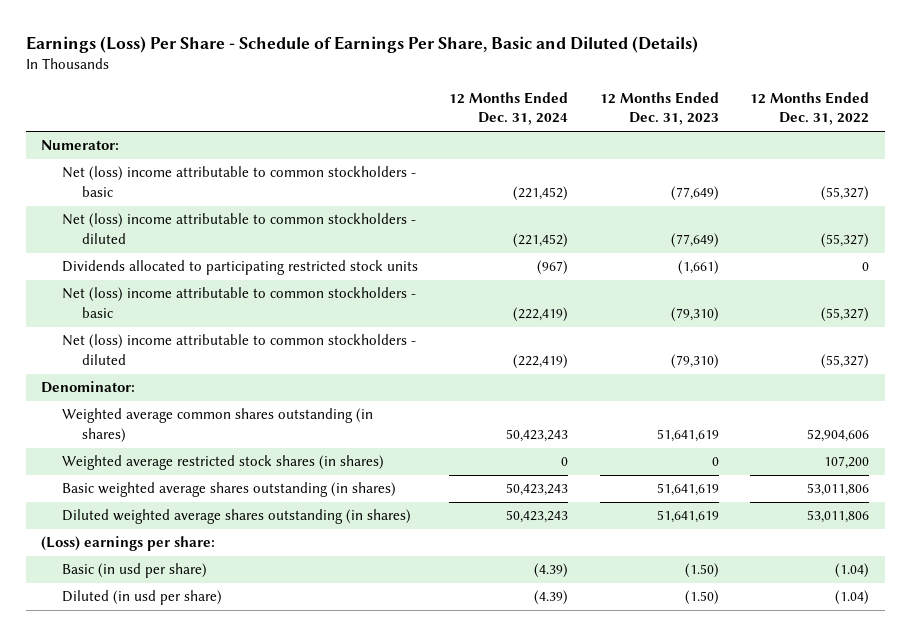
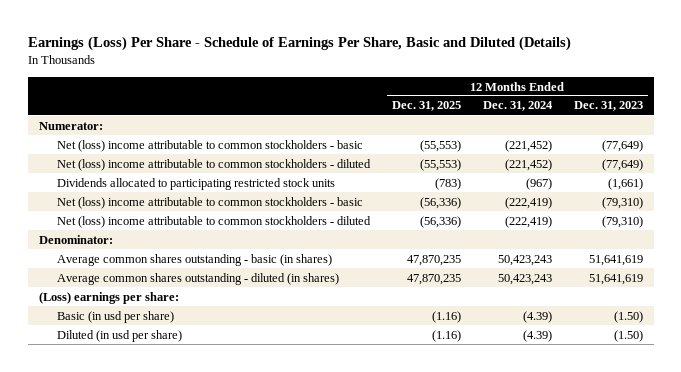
[750,91,870,126] 12 Months Ended Dec. 31, 2022 -> none
none -> [392,101,462,112] Dec. 31, 2025
[61,408,373,443] Weighted average common shares outstanding (in shares) -> none
[61,455,384,471] Weighted average restricted stock shares (in shares) -> none
[61,482,396,498] Basic weighted average shares outstanding (in shares) -> [57,253,333,266] Average common shares outstanding - basic (in shares)
[61,509,411,525] Diluted weighted average shares outstanding (in shares) -> [57,272,340,285] Average common shares outstanding - diluted (in shares)

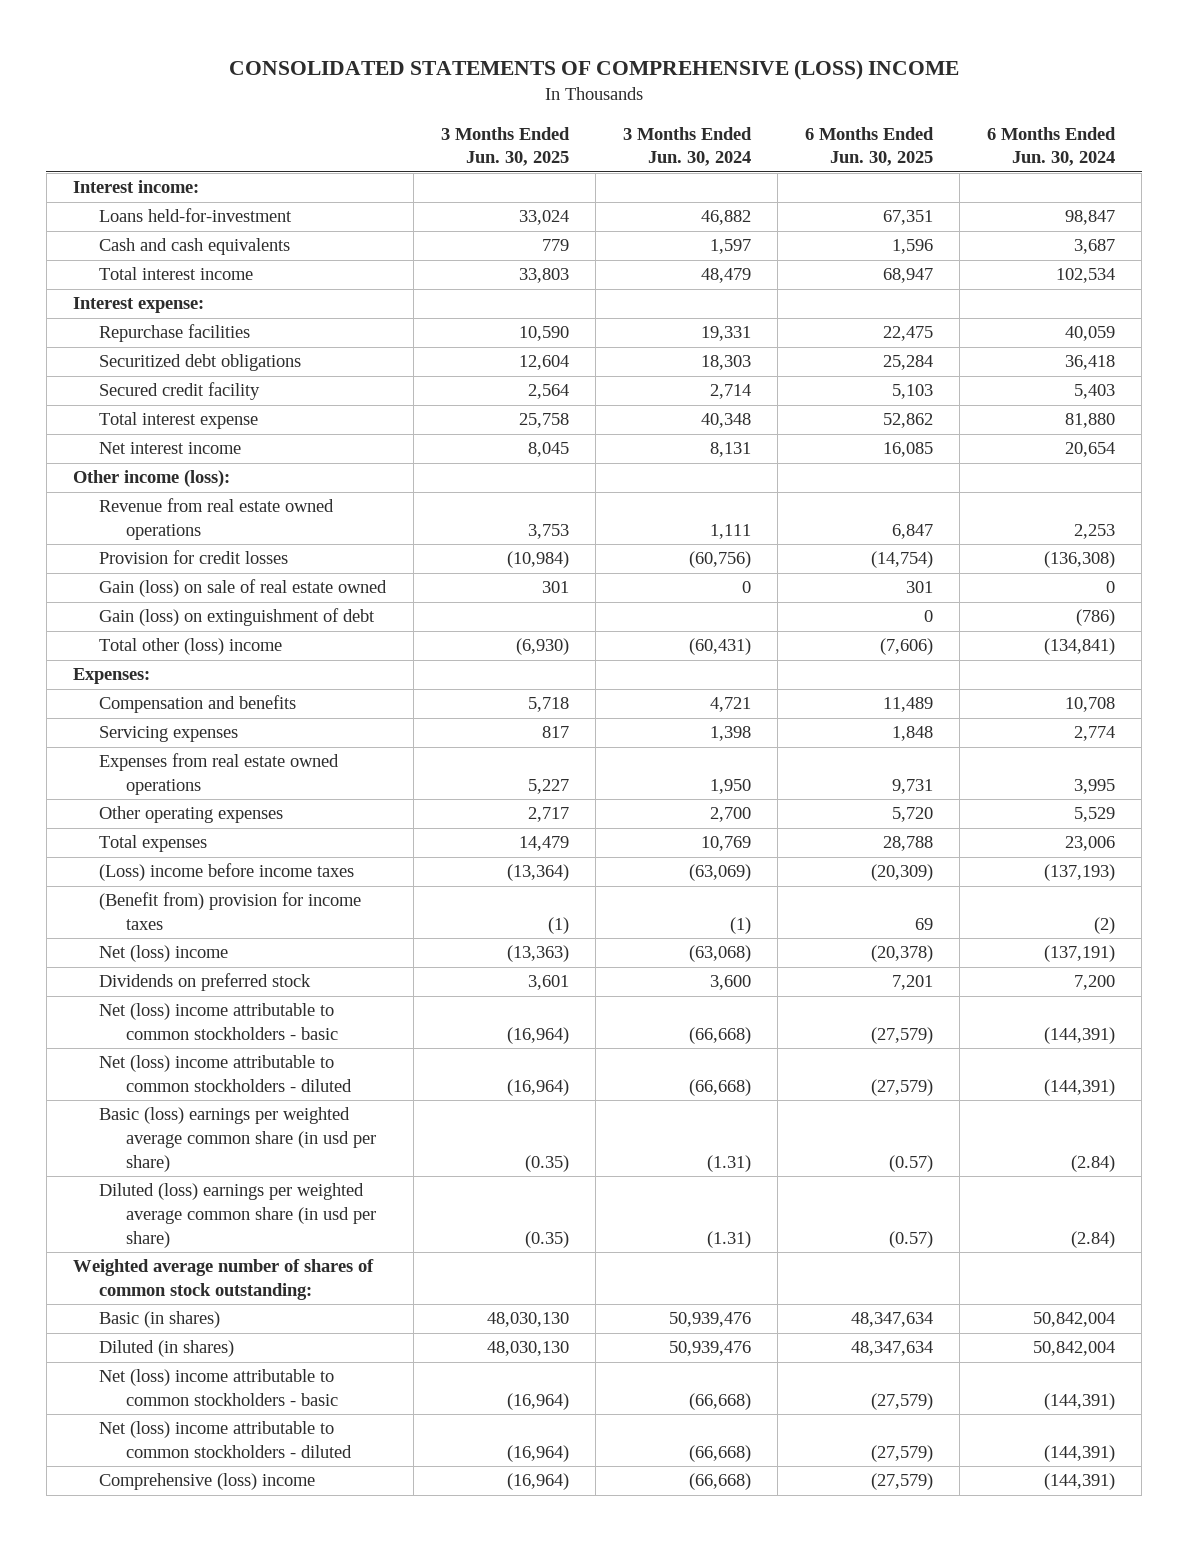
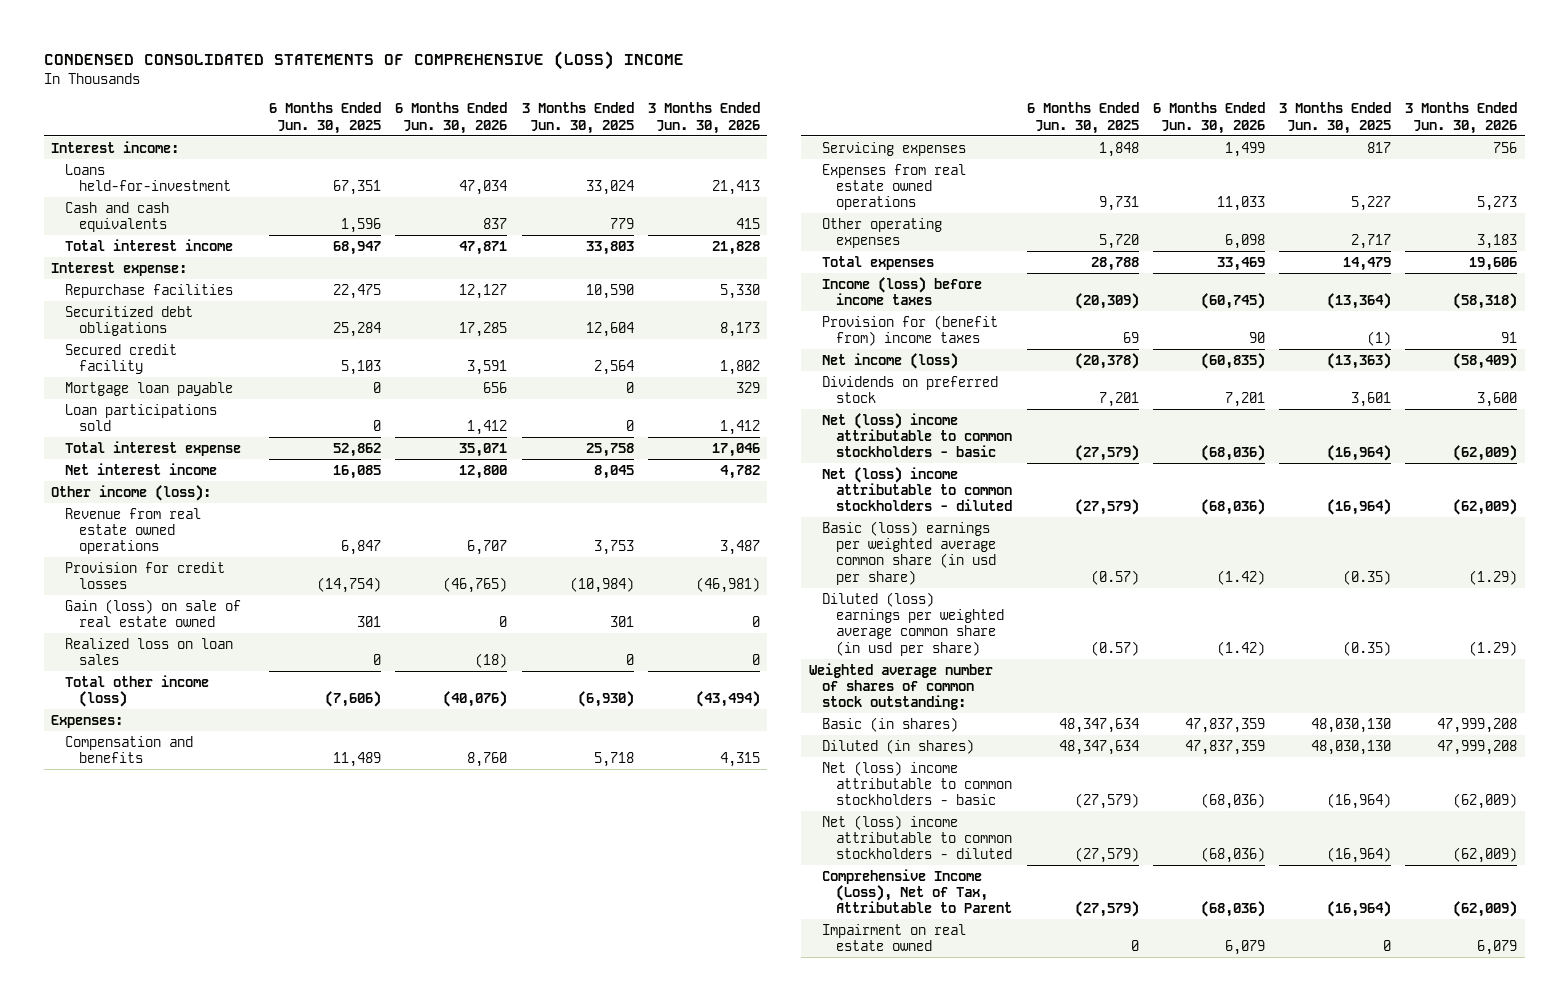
[229,60,960,81] CONSOLIDATED STATEMENTS OF COMPREHENSIVE (LOSS) INCOME -> [43,51,684,71] CONDENSED CONSOLIDATED STATEMENTS OF COMPREHENSIVE (LOSS) INCOME
[622,126,752,167] 3 Months Ended Jun. 30, 2024 -> none
[986,126,1116,167] 6 Months Ended Jun. 30, 2024 -> none
none -> [395,102,508,134] 6 Months Ended Jun. 30, 2026
none -> [647,102,760,134] 3 Months Ended Jun. 30, 2026
none -> [64,381,233,396] Mortgage loan payable
none -> [64,403,217,432] Loan participations sold
[99,608,376,627] Gain (loss) on extinguishment of debt -> none
none -> [64,637,233,666] Realized loss on loan sales
[99,638,283,656] Total other (loss) income -> [64,674,209,708] Total other income (loss)
[99,863,355,882] (Loss) income before income taxes -> [822,276,983,306] Income (loss) before income taxes
[99,892,362,931] (Benefit from) provision for income taxes -> [822,314,999,347] Provision for (benefit from) income taxes
[99,945,229,963] Net (loss) income -> [822,352,959,369] Net income (loss)
[99,1473,316,1491] Comprehensive (loss) income -> [822,868,1013,914] Comprehensive Income (Loss), Net of Tax, Attributable to Parent
none -> [822,923,967,952] Impairment on real estate owned

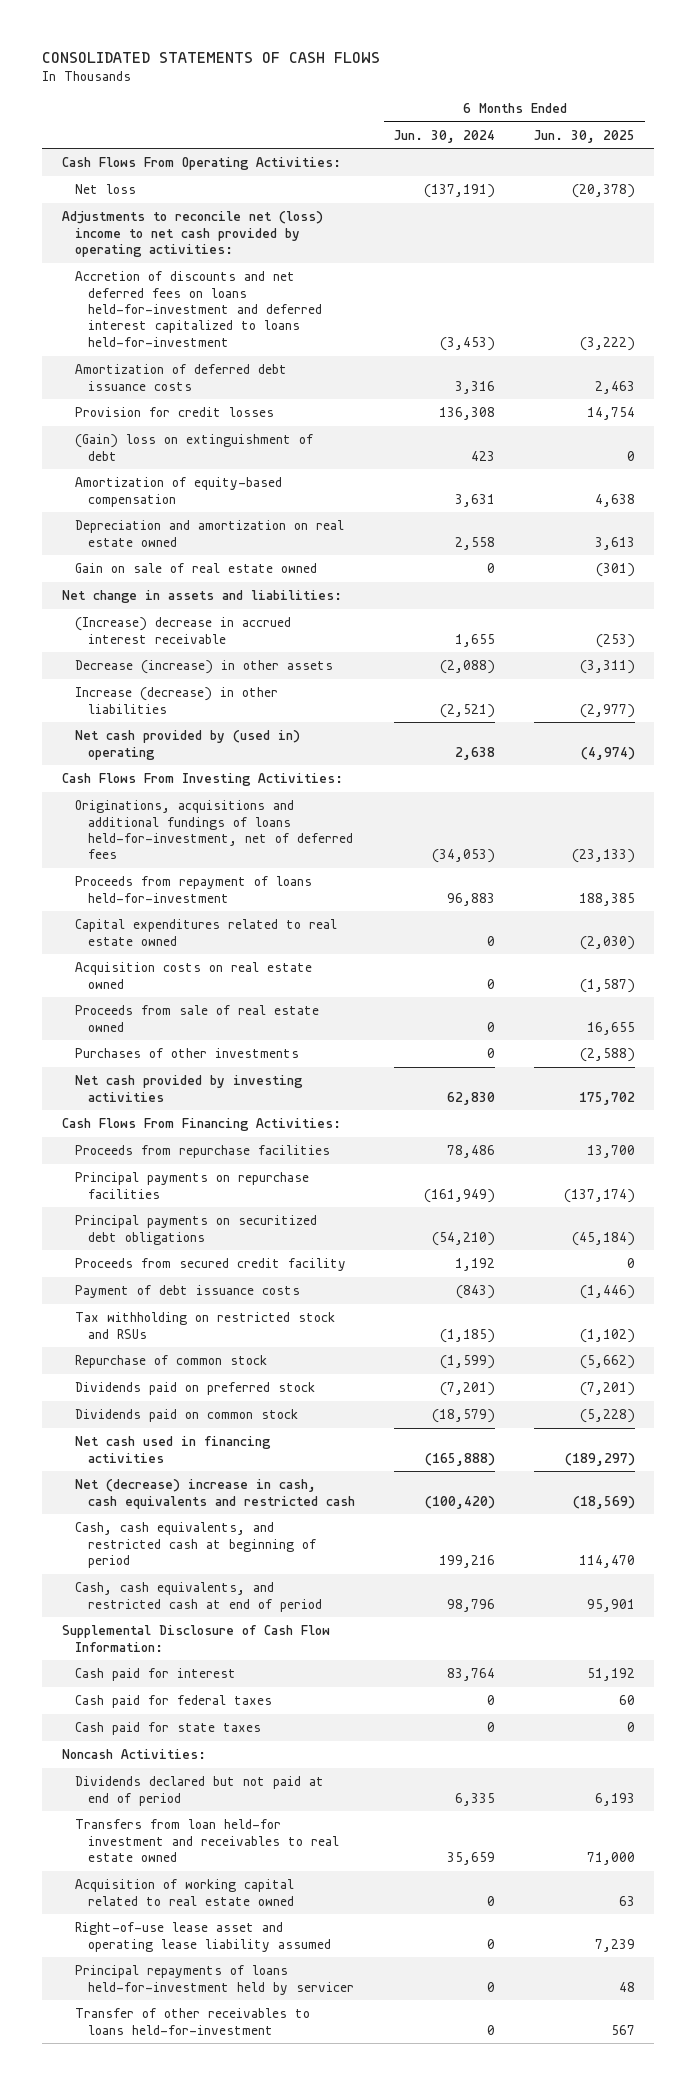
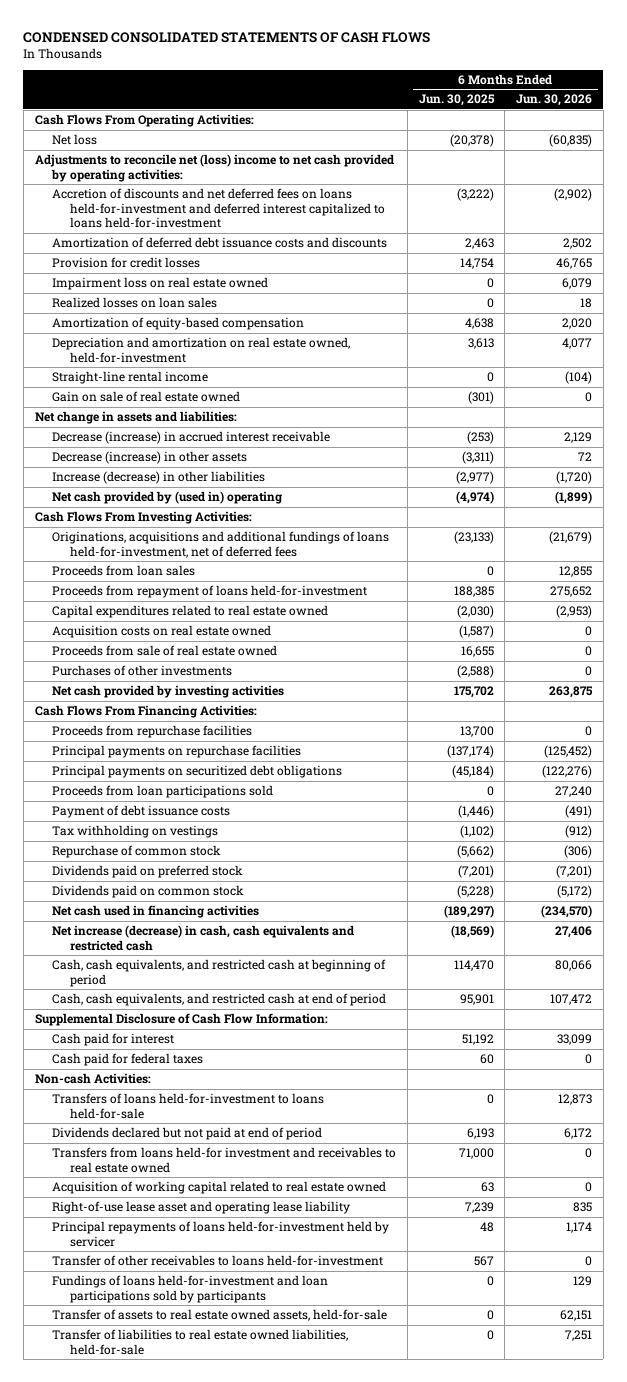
[42,52,381,64] CONSOLIDATED STATEMENTS OF CASH FLOWS -> [23,31,431,43] CONDENSED CONSOLIDATED STATEMENTS OF CASH FLOWS
[394,129,496,143] Jun. 30, 2024 -> none
none -> [516,94,593,107] Jun. 30, 2026
[74,364,287,391] Amortization of deferred debt issuance costs -> [52,237,388,249] Amortization of deferred debt issuance costs and discounts
[74,434,313,461] (Gain) loss on extinguishment of debt -> none
none -> [52,277,269,291] Impairment loss on real estate owned
none -> [52,297,218,309] Realized losses on loan sales
[74,520,344,547] Depreciation and amortization on real estate owned -> [52,337,351,363] Depreciation and amortization on real estate owned, held-for-investment
none -> [52,371,209,385] Straight-line rental income
[74,617,291,644] (Increase) decrease in accrued interest receivable -> [52,431,331,445] Decrease (increase) in accrued interest receivable
none -> [52,565,196,577] Proceeds from loan sales
[74,1258,346,1272] Proceeds from secured credit facility -> none
none -> [52,785,274,799] Proceeds from loan participations sold
[74,1312,335,1339] Tax withholding on restricted stock and RSUs -> [52,825,219,839] Tax withholding on vestings
[74,1479,356,1509] Net (decrease) increase in cash, cash equivalents and restricted cash -> [52,925,355,951] Net increase (decrease) in cash, cash equivalents and restricted cash
[74,1722,261,1736] Cash paid for state taxes -> none
[61,1749,206,1760] Noncash Activities: -> [34,1073,151,1085] Non-cash Activities:
none -> [52,1093,325,1119] Transfers of loans held-for-investment to loans held-for-sale
[74,1819,340,1862] Transfers from loan held-for investment and receivables to real estate owned -> [52,1147,397,1173] Transfers from loans held-for investment and receivables to real estate owned
[74,1922,332,1952] Right-of-use lease asset and operating lease liability assumed -> [52,1201,351,1215] Right-of-use lease asset and operating lease liability
none -> [52,1275,329,1303] Fundings of loans held-for-investment and loan participations sold by participants
none -> [52,1309,388,1322] Transfer of assets to real estate owned assets, held-for-sale
none -> [52,1329,349,1355] Transfer of liabilities to real estate owned liabilities, held-for-sale

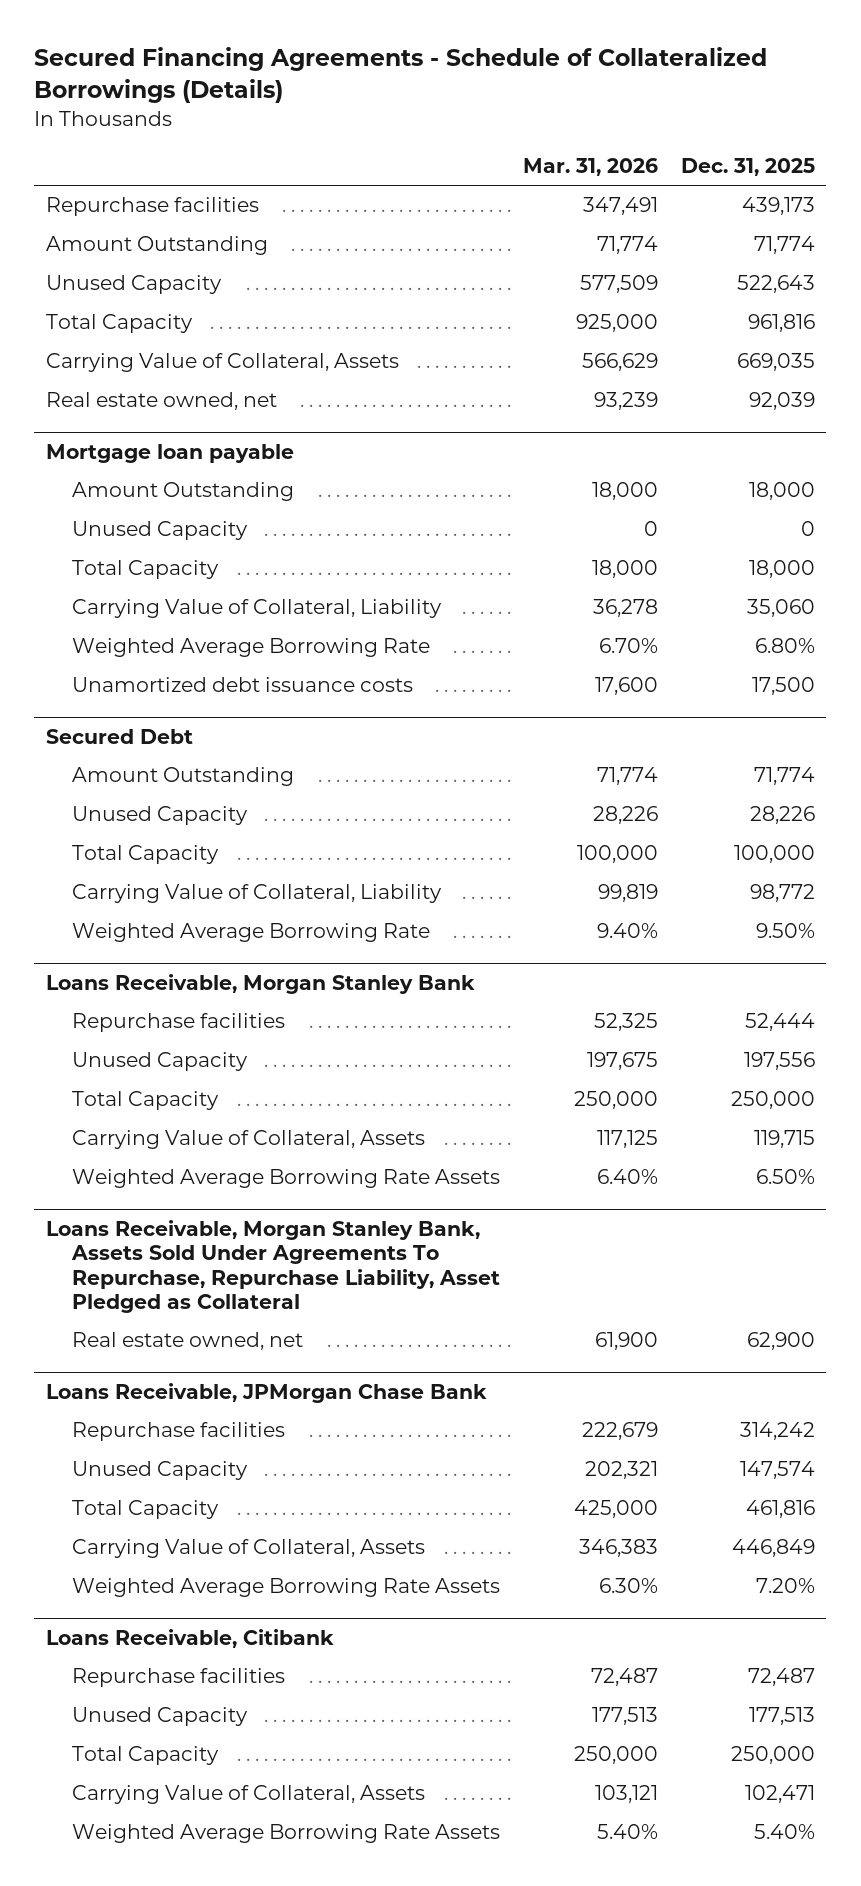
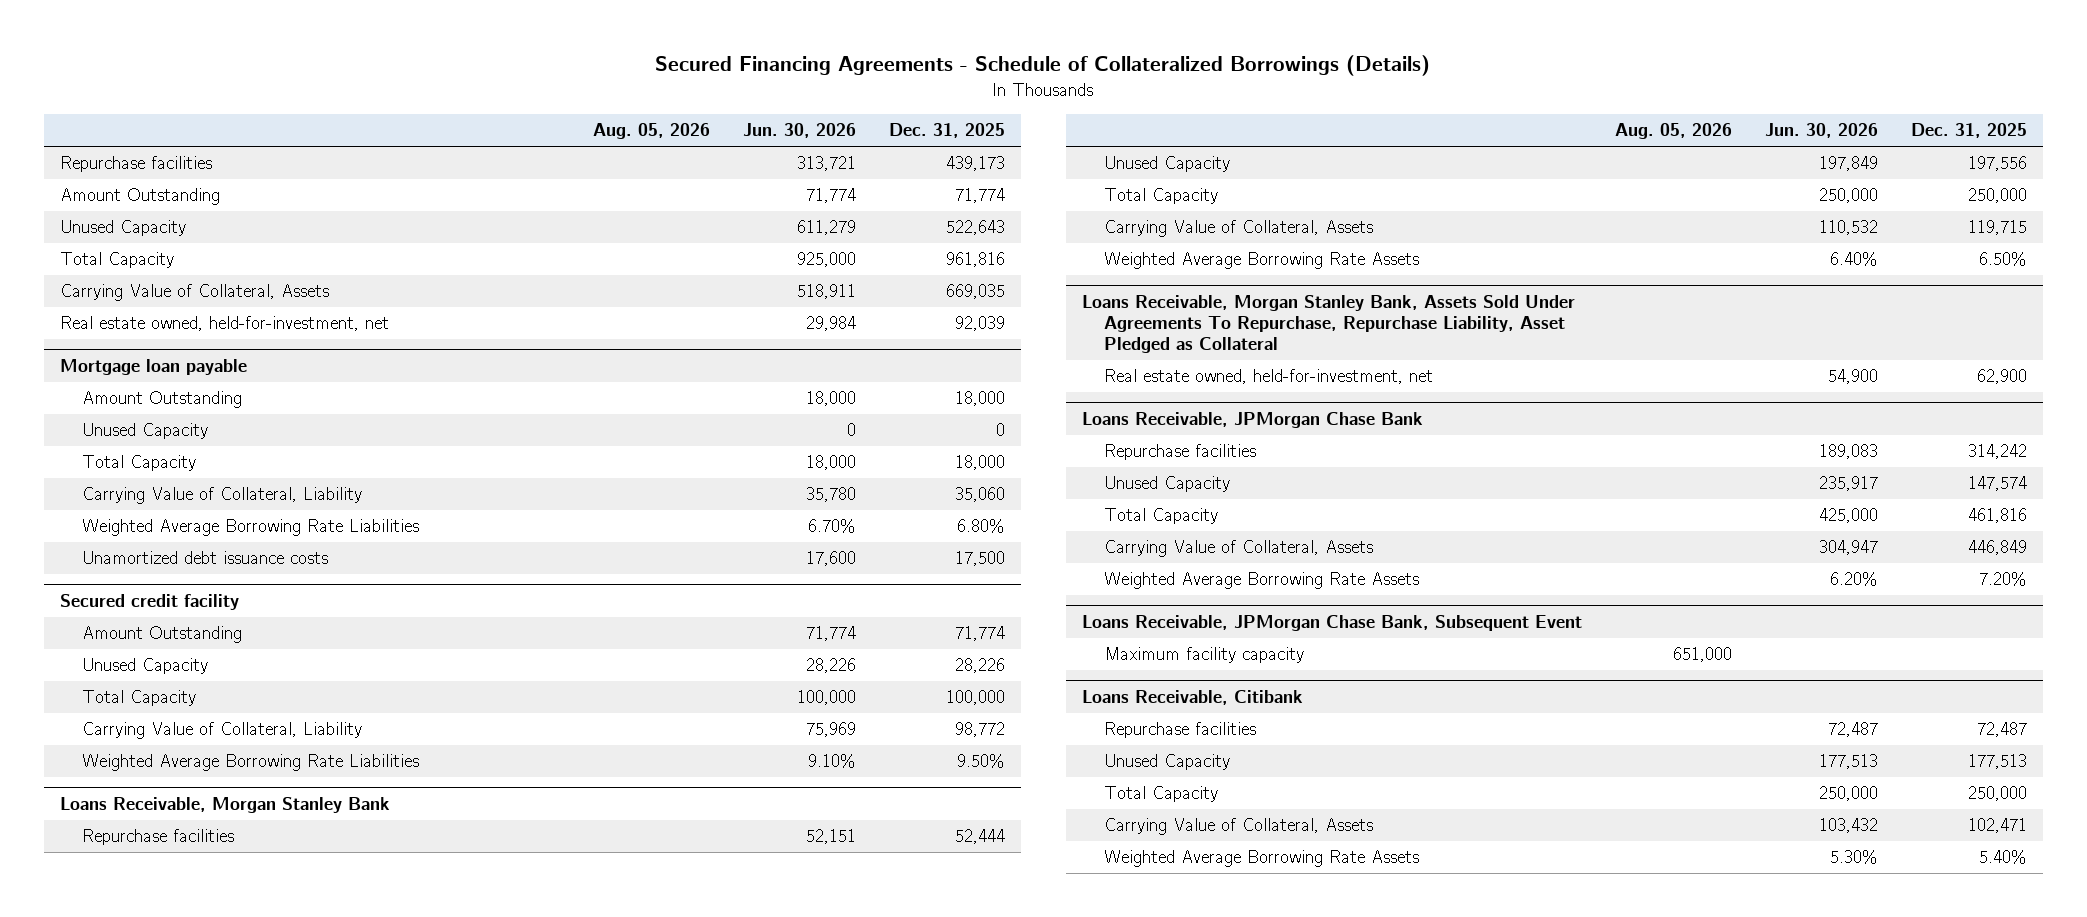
[522,158,658,177] Mar. 31, 2026 -> none
none -> [592,122,710,139] Aug. 05, 2026
none -> [742,122,856,138] Jun. 30, 2026
[45,392,277,411] Real estate owned, net -> [60,316,390,332] Real estate owned, held-for-investment, net
[71,638,430,658] Weighted Average Borrowing Rate -> [81,519,419,537] Weighted Average Borrowing Rate Liabilities
[45,728,193,744] Secured Debt -> [60,593,240,610] Secured credit facility
[71,923,430,943] Weighted Average Borrowing Rate -> [81,754,419,772] Weighted Average Borrowing Rate Liabilities
[71,1332,303,1351] Real estate owned, net -> [1103,369,1433,385] Real estate owned, held-for-investment, net
none -> [1082,614,1583,631] Loans Receivable, JPMorgan Chase Bank, Subsequent Event
none -> [1103,647,1304,664] Maximum facility capacity

